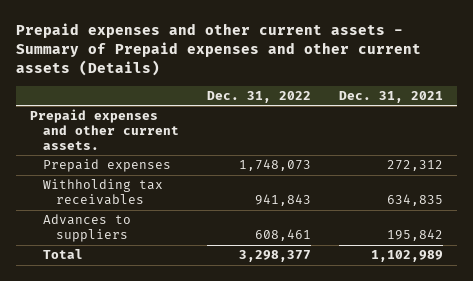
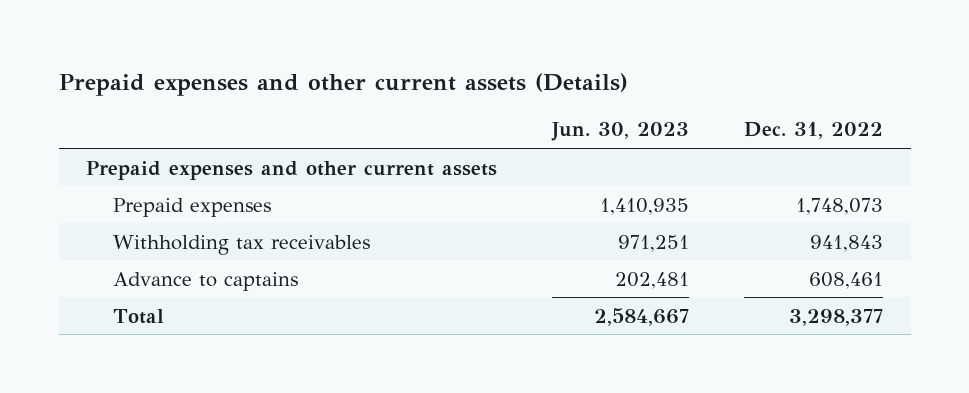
[16,23,422,77] Prepaid expenses and other current assets - Summary of Prepaid expenses and other current assets (Details) -> [58,73,628,97] Prepaid expenses and other current assets (Details)
[338,90,443,103] Dec. 31, 2021 -> none
none -> [551,122,690,142] Jun. 30, 2023
[30,109,179,150] Prepaid expenses and other current assets. -> [86,160,498,180] Prepaid expenses and other current assets
[42,214,131,242] Advances to suppliers -> [113,271,299,291] Advance to captains

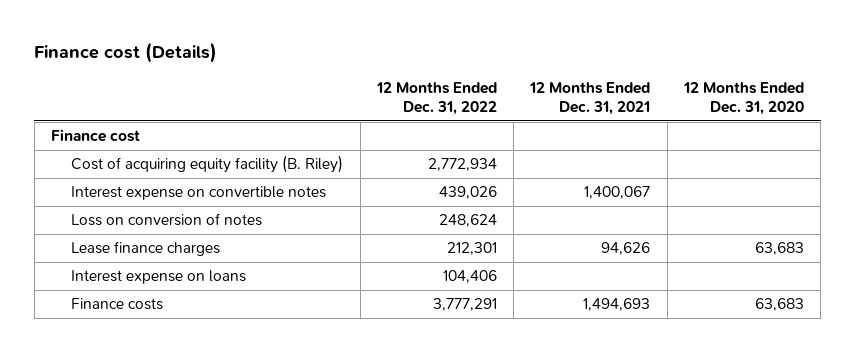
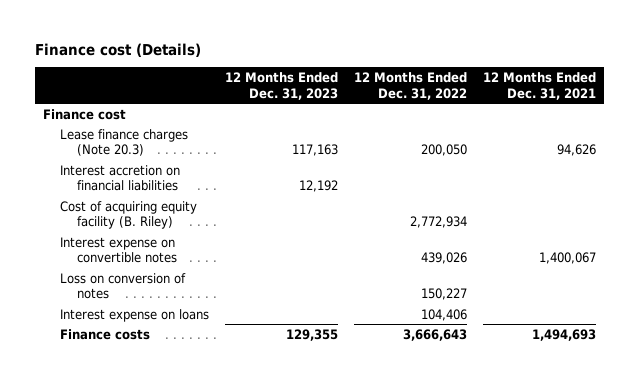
[683,81,805,116] 12 Months Ended Dec. 31, 2020 -> none
none -> [224,72,338,100] 12 Months Ended Dec. 31, 2023
none -> [59,128,188,157] Lease finance charges (Note 20.3)
none -> [59,164,180,192] Interest accretion on financial liabilities
[71,241,221,257] Lease finance charges -> none
[438,214,497,228] 248,624 -> [420,288,467,301] 150,227
[432,298,497,312] 3,777,291 -> [402,328,467,341] 3,666,643

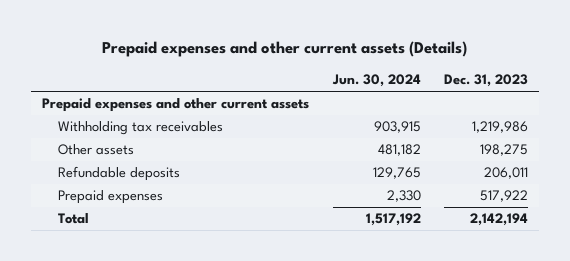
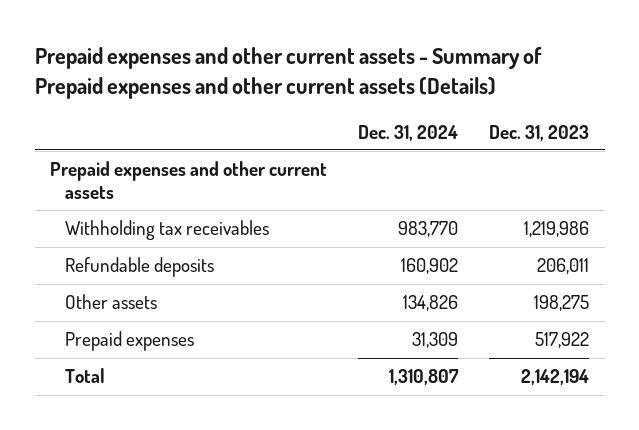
[102,41,468,58] Prepaid expenses and other current assets (Details) -> [34,47,542,100] Prepaid expenses and other current assets - Summary of Prepaid expenses and other current assets (Details)
[331,74,421,88] Jun. 30, 2024 -> none
none -> [358,124,459,141] Dec. 31, 2024
[57,144,134,156] Other assets -> [65,294,158,310] Other assets

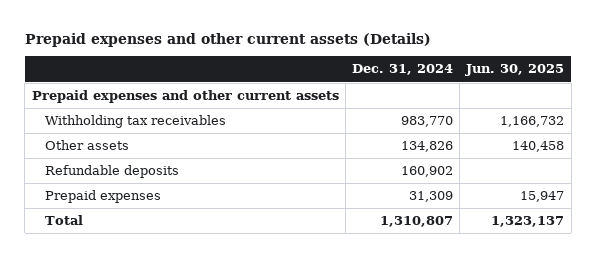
[34,47,542,100] Prepaid expenses and other current assets - Summary of Prepaid expenses and other current assets (Details) -> [24,33,431,48] Prepaid expenses and other current assets (Details)
[489,124,590,141] Dec. 31, 2023 -> none
none -> [465,64,565,77] Jun. 30, 2025
[65,257,215,278] Refundable deposits -> [45,165,180,179] Refundable deposits

